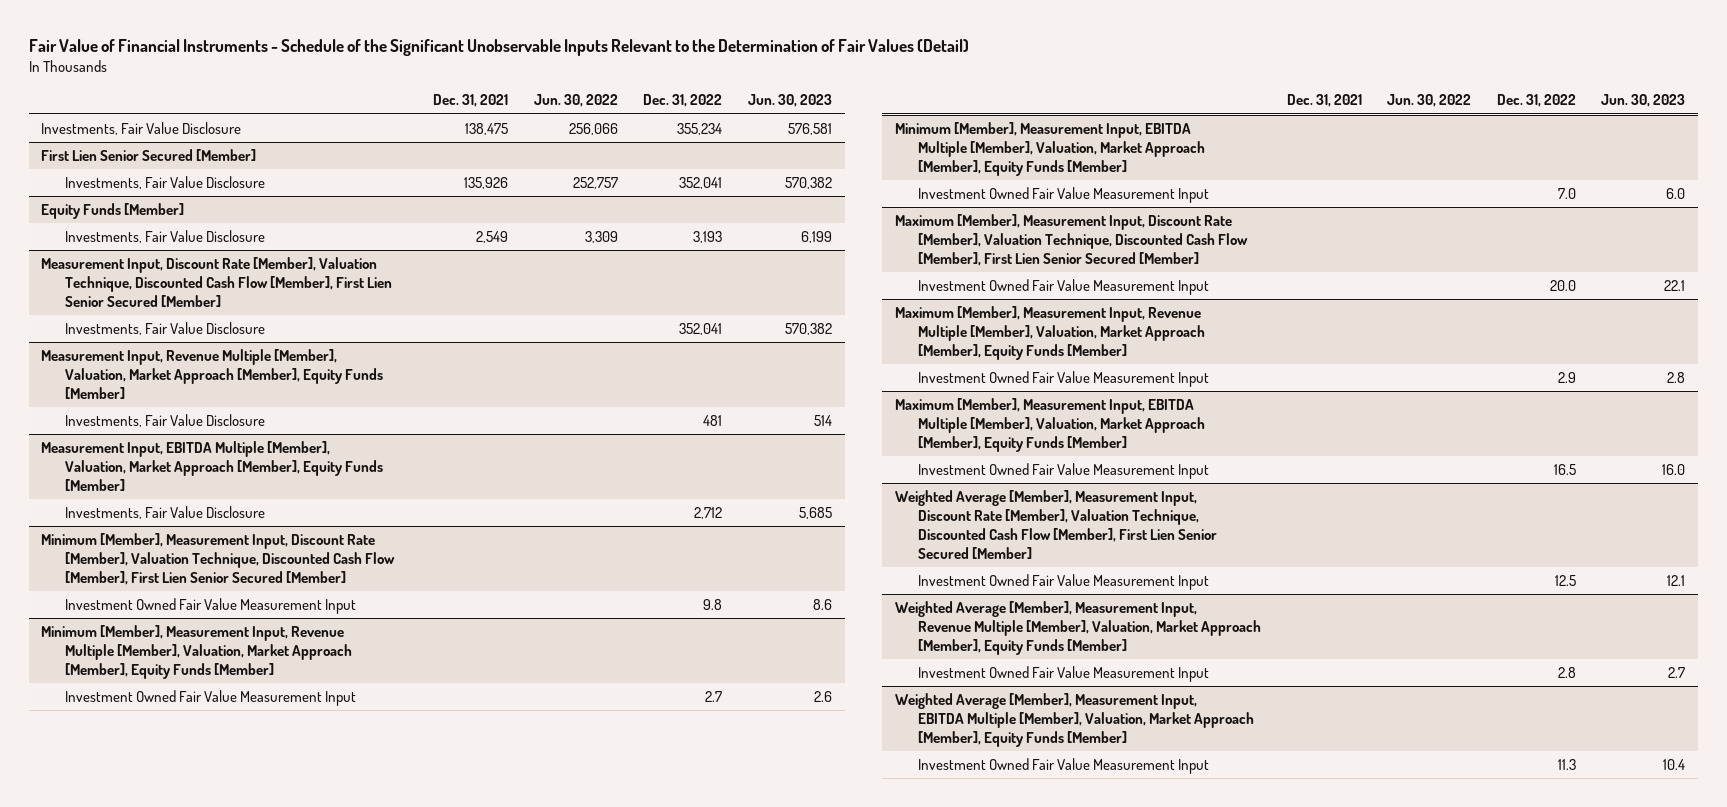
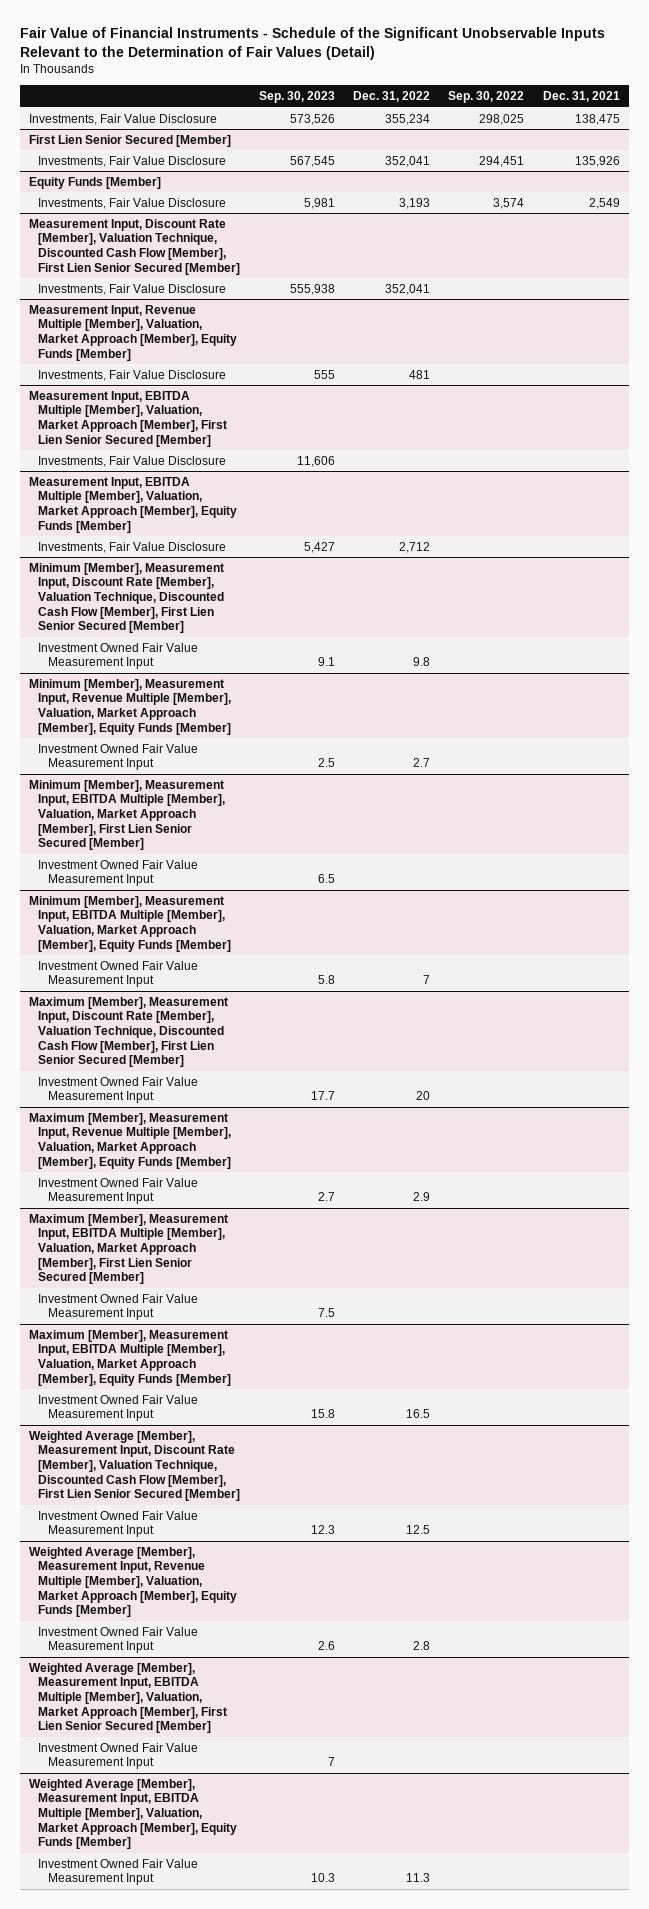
[533,94,618,108] Jun. 30, 2022 -> none
[748,94,833,108] Jun. 30, 2023 -> none
none -> [258,91,335,104] Sep. 30, 2023
none -> [448,91,525,104] Sep. 30, 2022
none -> [28,390,228,447] Measurement Input, EBITDA Multiple [Member], Valuation, Market Approach [Member], First Lien Senior Secured [Member]
none -> [38,455,227,467] Investments, Fair Value Disclosure
none -> [28,779,226,851] Minimum [Member], Measurement Input, EBITDA Multiple [Member], Valuation, Market Approach [Member], First Lien Senior Secured [Member]
none -> [38,859,199,887] Investment Owned Fair Value Measurement Input
[1557,187,1576,199] 7.0 -> [422,975,430,985] 7
[1549,279,1576,291] 20.0 -> [415,1091,430,1101] 20
none -> [28,1213,228,1285] Maximum [Member], Measurement Input, EBITDA Multiple [Member], Valuation, Market Approach [Member], First Lien Senior Secured [Member]
none -> [38,1293,199,1321] Investment Owned Fair Value Measurement Input
none -> [28,1662,228,1734] Weighted Average [Member], Measurement Input, EBITDA Multiple [Member], Valuation, Market Approach [Member], First Lien Senior Secured [Member]
none -> [38,1742,199,1770] Investment Owned Fair Value Measurement Input

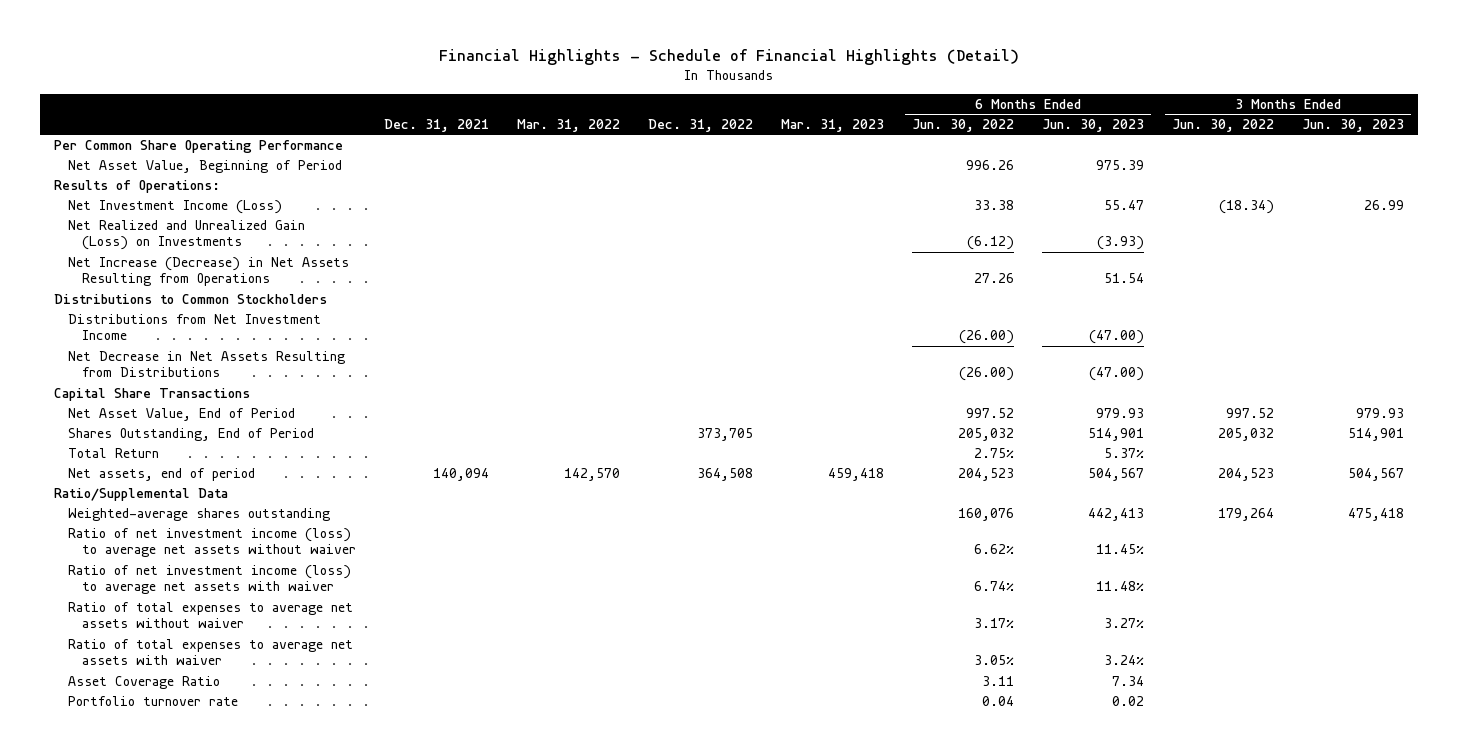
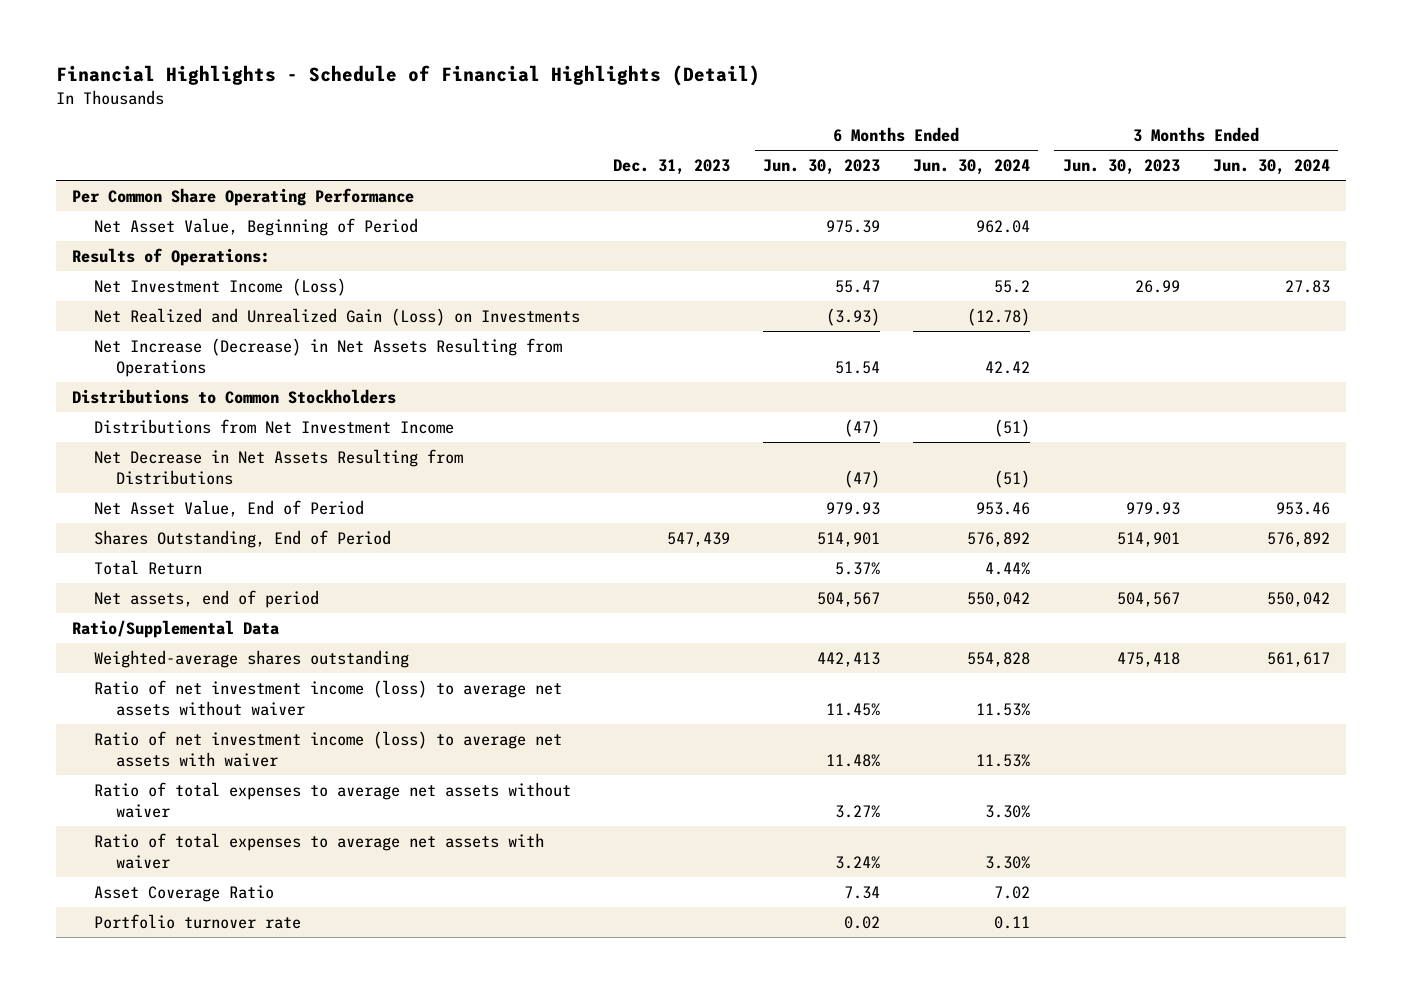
[383,119,489,133] Dec. 31, 2021 -> none
[516,119,620,133] Mar. 31, 2022 -> none
[647,119,753,133] Dec. 31, 2022 -> none
[780,119,884,133] Mar. 31, 2023 -> none
[911,119,1014,133] Jun. 30, 2022 -> none
[1172,119,1275,133] Jun. 30, 2022 -> none
none -> [612,158,730,175] Dec. 31, 2023
none -> [912,158,1030,175] Jun. 30, 2024
none -> [1212,158,1330,175] Jun. 30, 2024
[53,387,250,401] Capital Share Transactions -> none
[1089,330,1145,345] (47.00) -> [843,418,880,437] (47)
[1089,367,1145,382] (47.00) -> [843,469,880,488] (47)

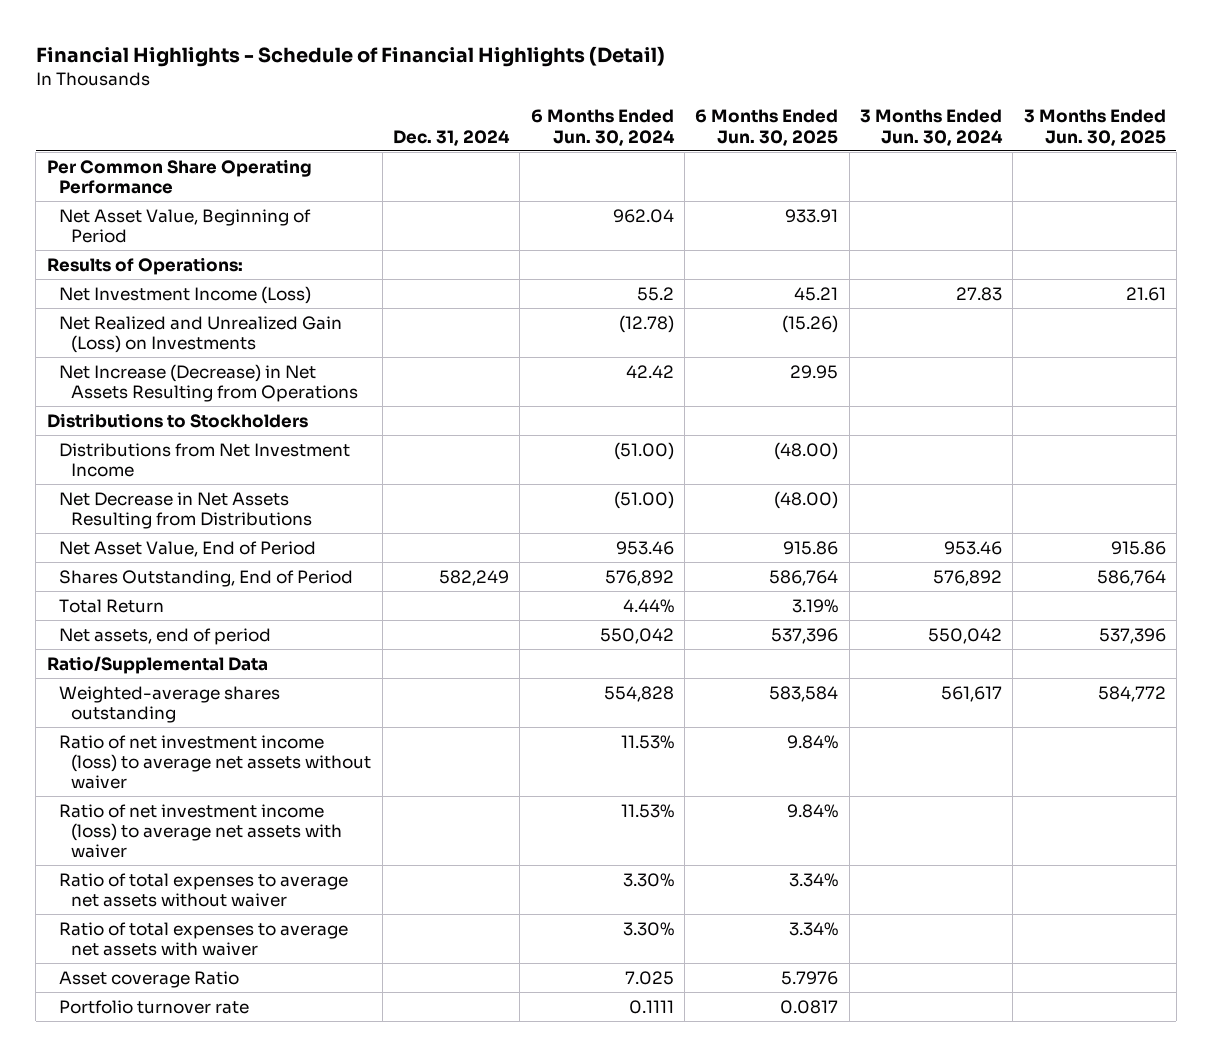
[612,158,730,175] Dec. 31, 2023 -> none
[762,158,880,175] Jun. 30, 2023 -> none
[1062,158,1180,175] Jun. 30, 2023 -> none
none -> [393,129,511,146] Dec. 31, 2024
none -> [695,109,839,146] 6 Months Ended Jun. 30, 2025
none -> [1023,109,1166,146] 3 Months Ended Jun. 30, 2025
[72,388,397,404] Distributions to Common Stockholders -> [46,412,308,428] Distributions to Stockholders
[993,418,1030,437] (51) -> [613,441,674,460] (51.00)
[993,469,1030,488] (51) -> [613,490,674,509] (51.00)
[93,884,274,902] Asset Coverage Ratio -> [58,970,239,988] Asset coverage Ratio
[993,885,1030,899] 7.02 -> [624,970,674,985] 7.025
[993,915,1030,929] 0.11 -> [628,999,674,1014] 0.1111

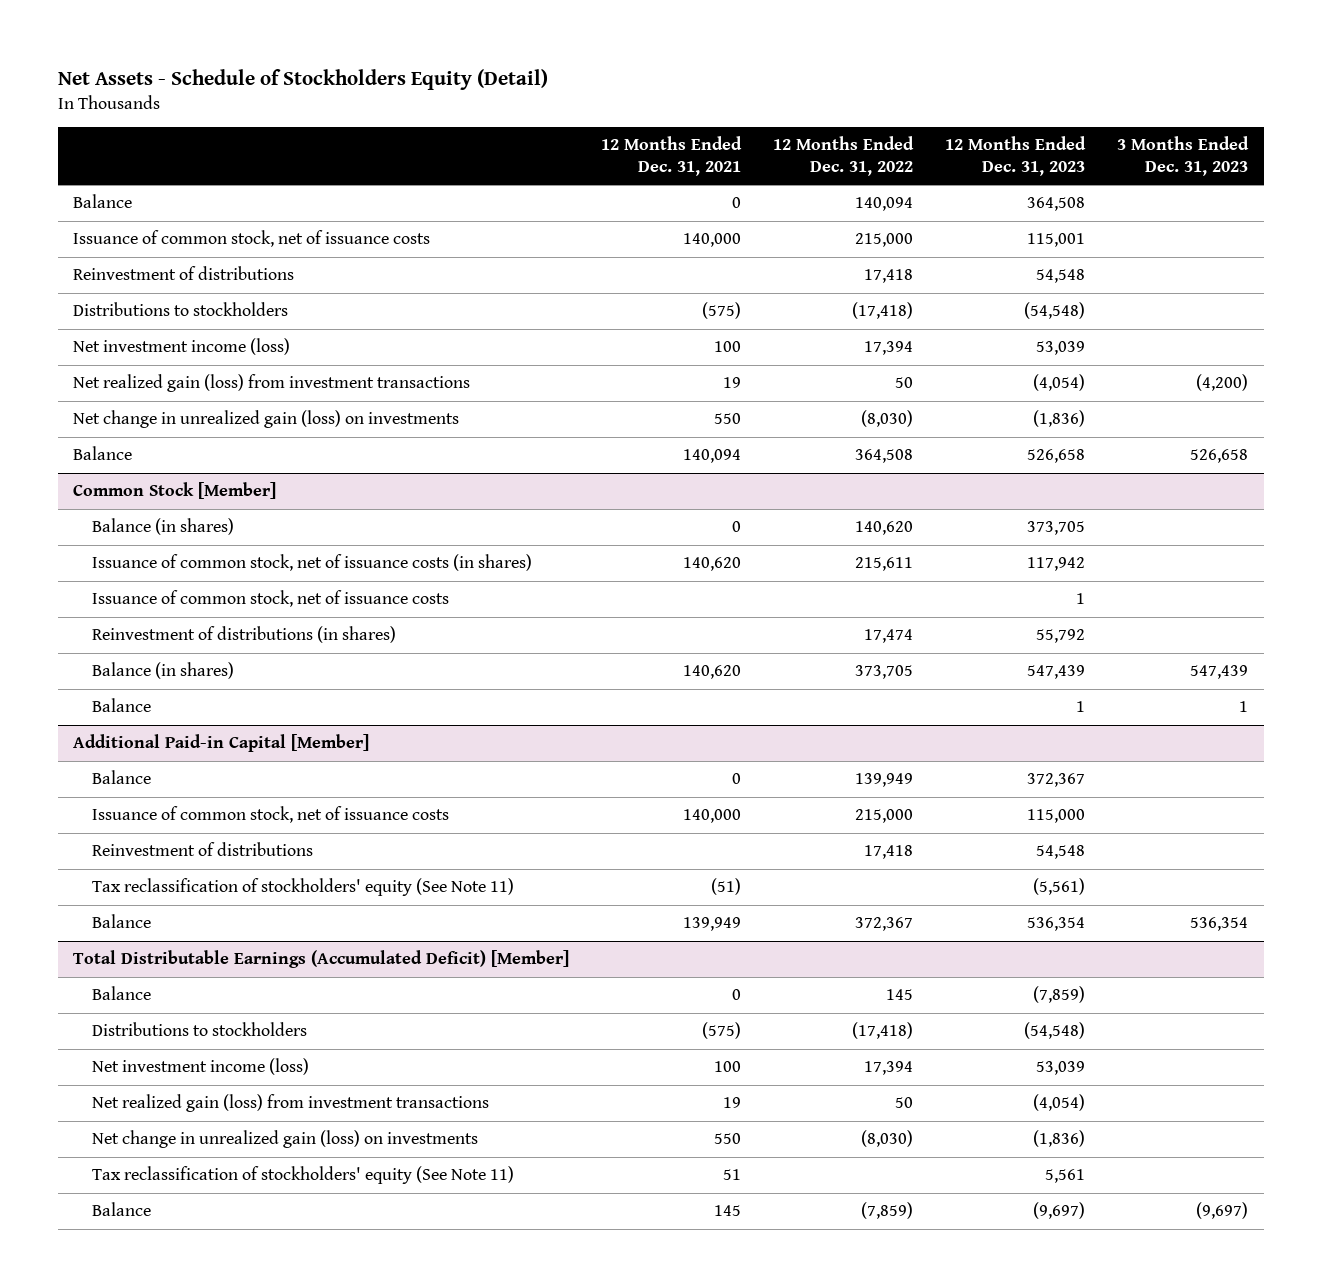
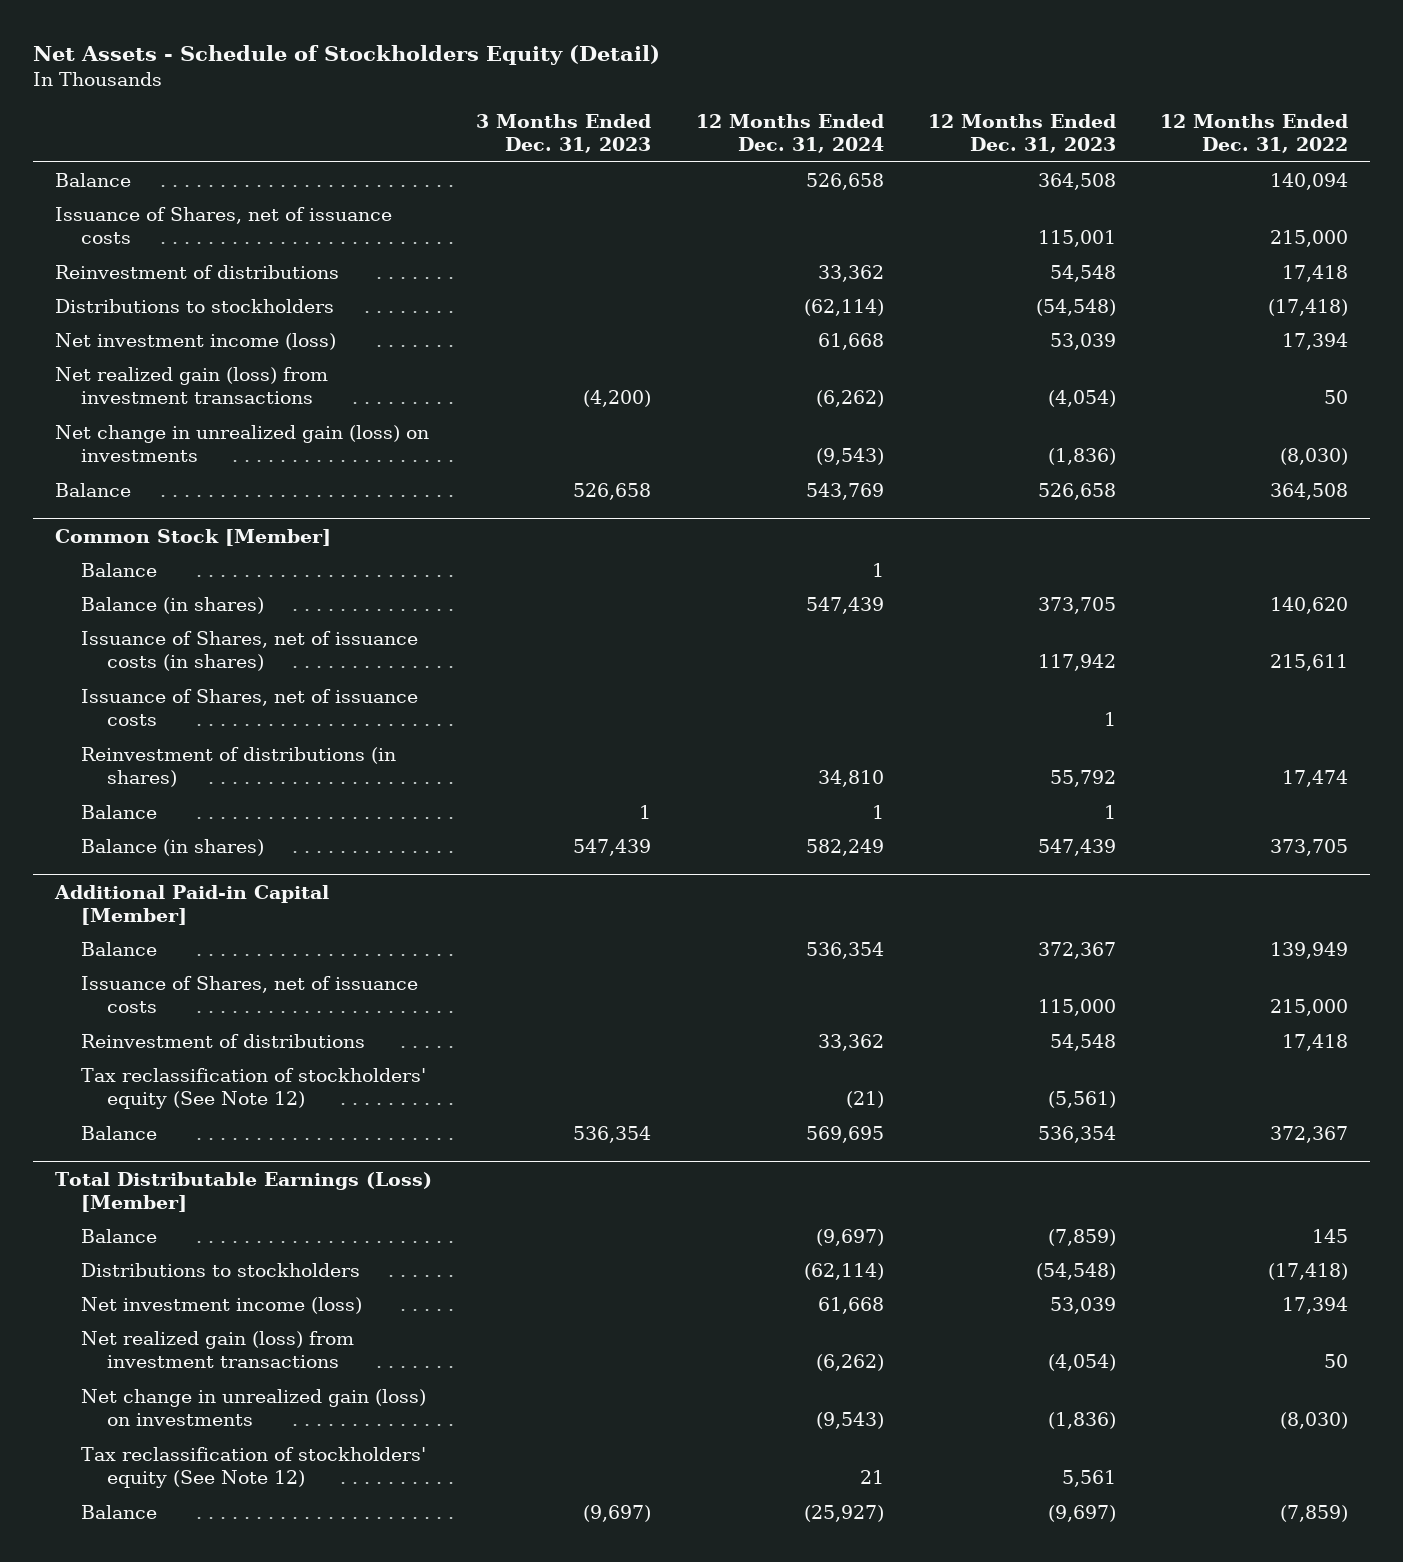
[601,135,743,176] 12 Months Ended Dec. 31, 2021 -> none
none -> [695,114,884,154] 12 Months Ended Dec. 31, 2024
[73,230,431,248] Issuance of common stock, net of issuance costs -> [54,206,392,245] Issuance of Shares, net of issuance costs
none -> [80,562,157,577] Balance
[91,554,532,572] Issuance of common stock, net of issuance costs (in shares) -> [80,630,418,672] Issuance of Shares, net of issuance costs (in shares)
[91,590,449,608] Issuance of common stock, net of issuance costs -> [80,688,418,727] Issuance of Shares, net of issuance costs
[91,662,234,680] Balance (in shares) -> [80,838,264,856] Balance (in shares)
[91,806,449,824] Issuance of common stock, net of issuance costs -> [80,975,418,1014] Issuance of Shares, net of issuance costs
[91,878,514,897] Tax reclassification of stockholders' equity (See Note 11) -> [80,1067,426,1110] Tax reclassification of stockholders' equity (See Note 12)
[73,950,570,969] Total Distributable Earnings (Accumulated Deficit) [Member] -> [54,1171,432,1212] Total Distributable Earnings (Loss) [Member]
[91,1166,514,1185] Tax reclassification of stockholders' equity (See Note 11) -> [80,1446,426,1489] Tax reclassification of stockholders' equity (See Note 12)

